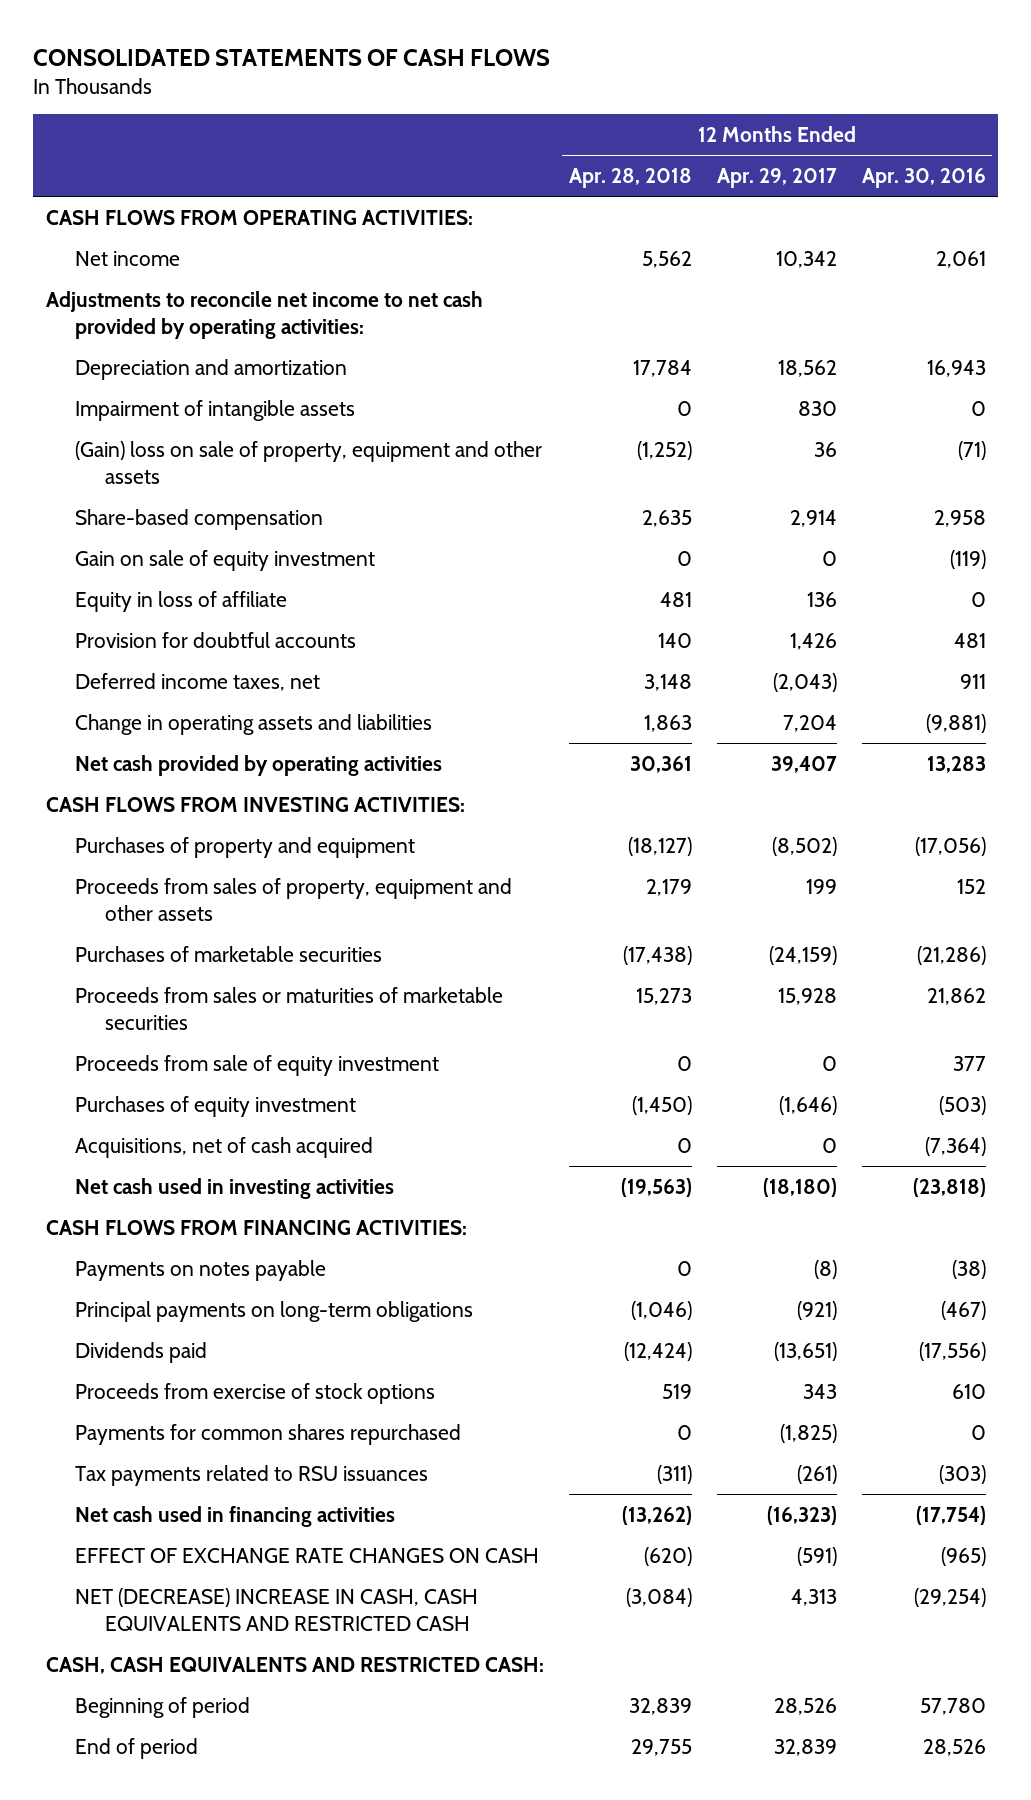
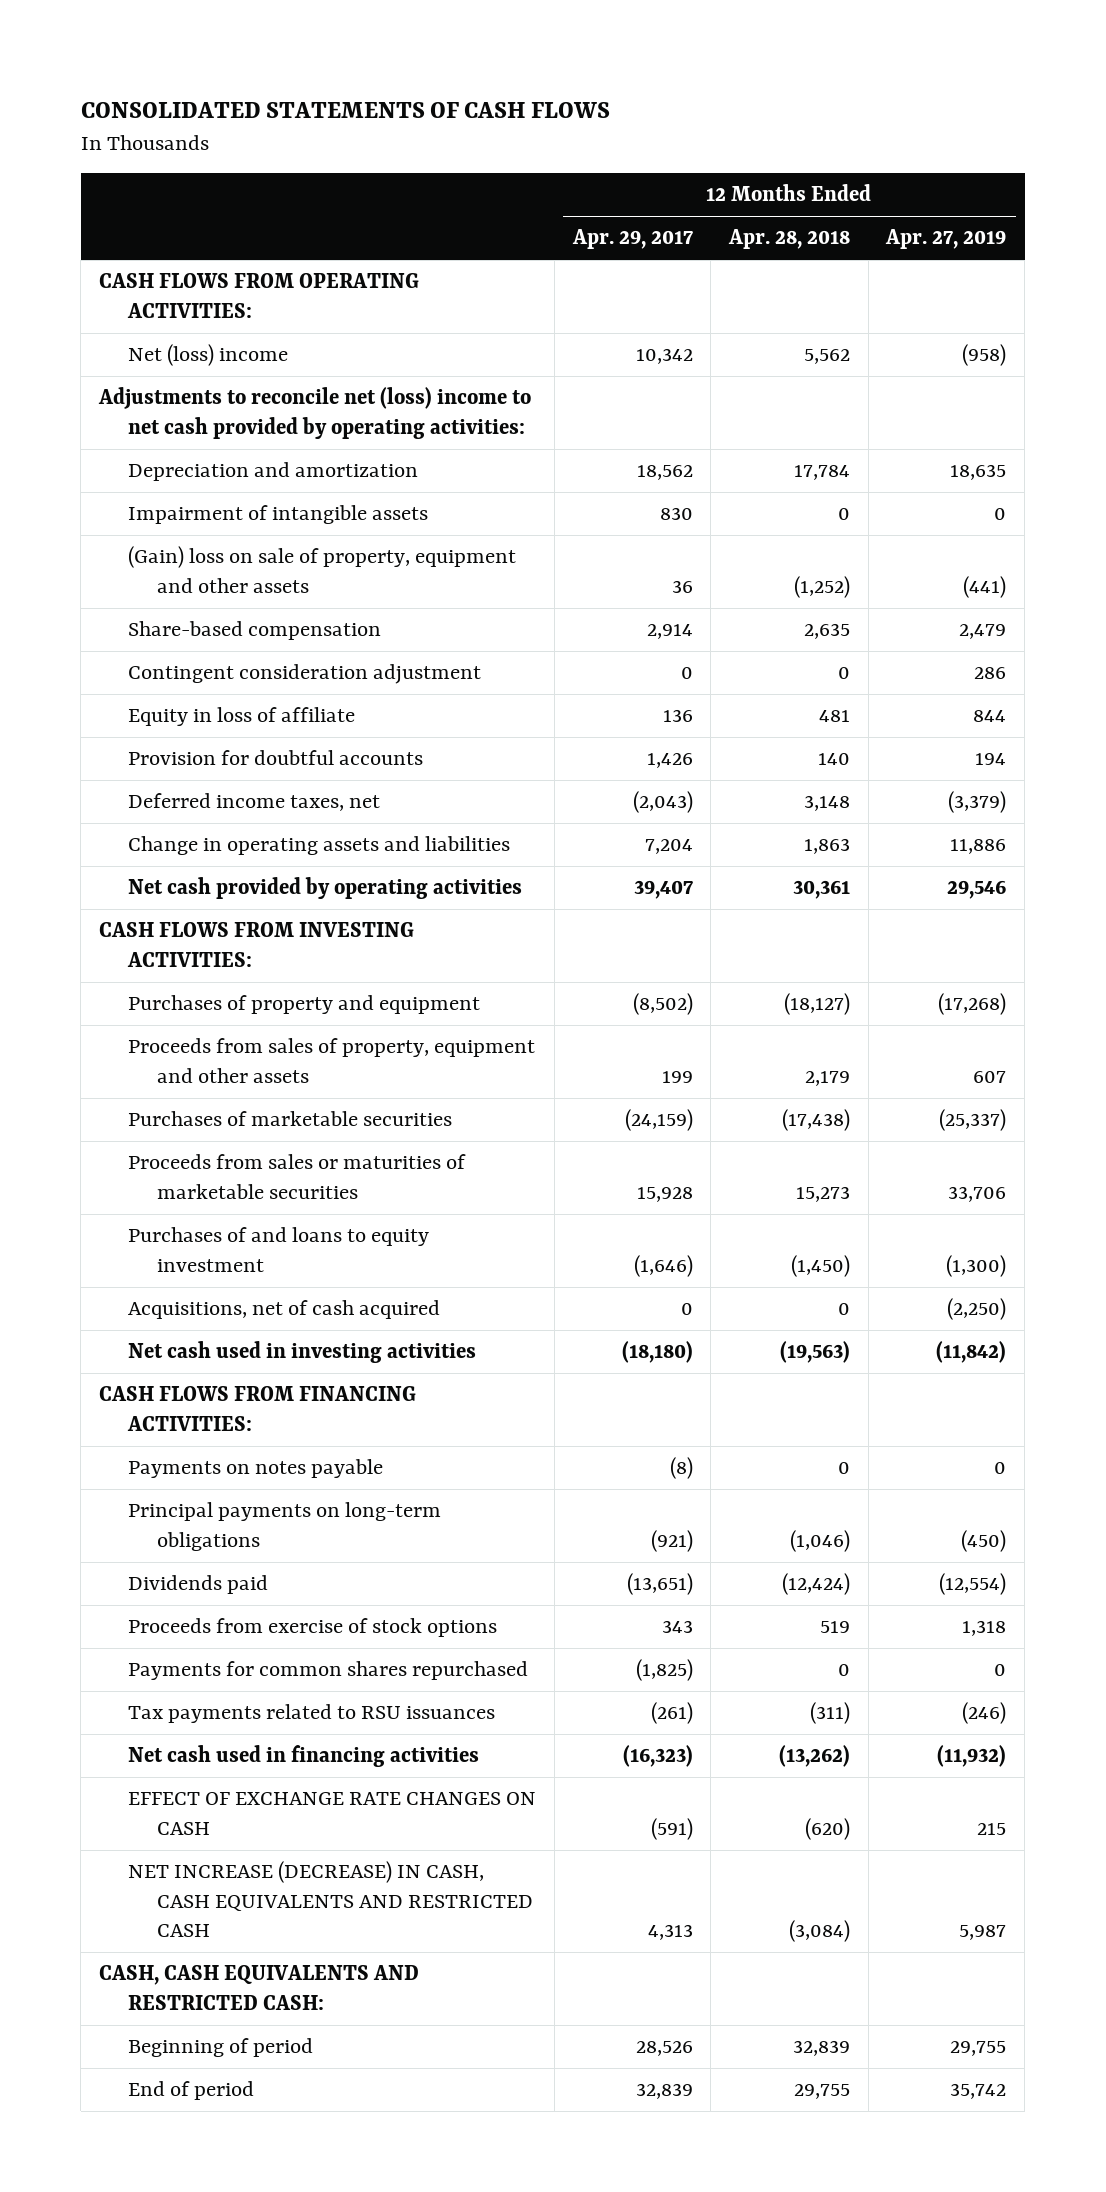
[861,168,986,189] Apr. 30, 2016 -> none
none -> [885,229,1007,250] Apr. 27, 2019
[75,250,181,266] Net income -> [128,344,289,367] Net (loss) income
[45,290,483,339] Adjustments to reconcile net income to net cash provided by operating activities: -> [98,387,532,439] Adjustments to reconcile net (loss) income to net cash provided by operating activities:
[75,549,376,571] Gain on sale of equity investment -> none
none -> [128,664,482,685] Contingent consideration adjustment
[75,1054,440,1076] Proceeds from sale of equity investment -> none
[75,1095,357,1117] Purchases of equity investment -> [128,1227,430,1272] Purchases of and loans to equity investment
[75,1587,479,1631] NET (DECREASE) INCREASE IN CASH, CASH EQUIVALENTS AND RESTRICTED CASH -> [128,1861,534,1938] NET INCREASE (DECREASE) IN CASH, CASH EQUIVALENTS AND RESTRICTED CASH

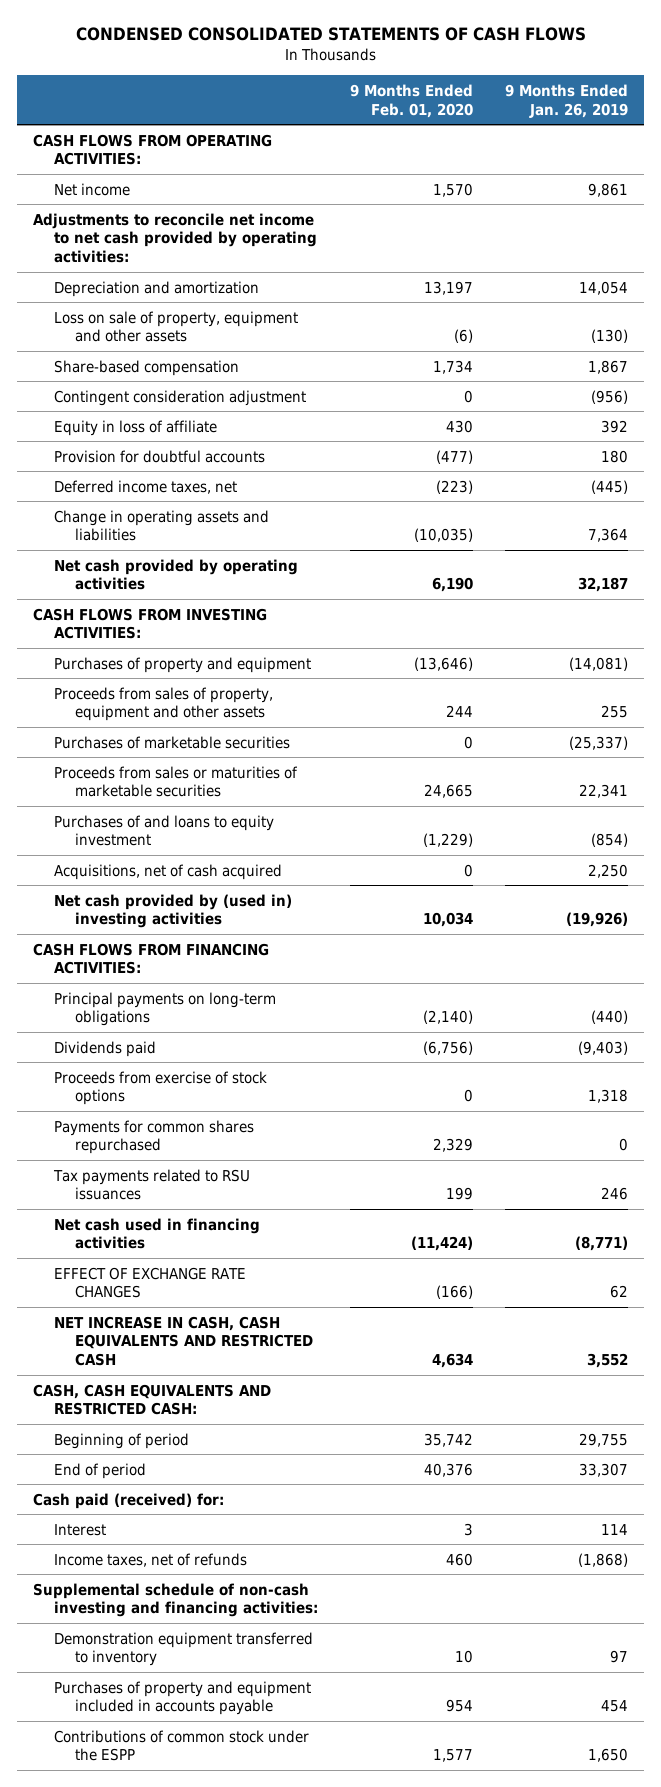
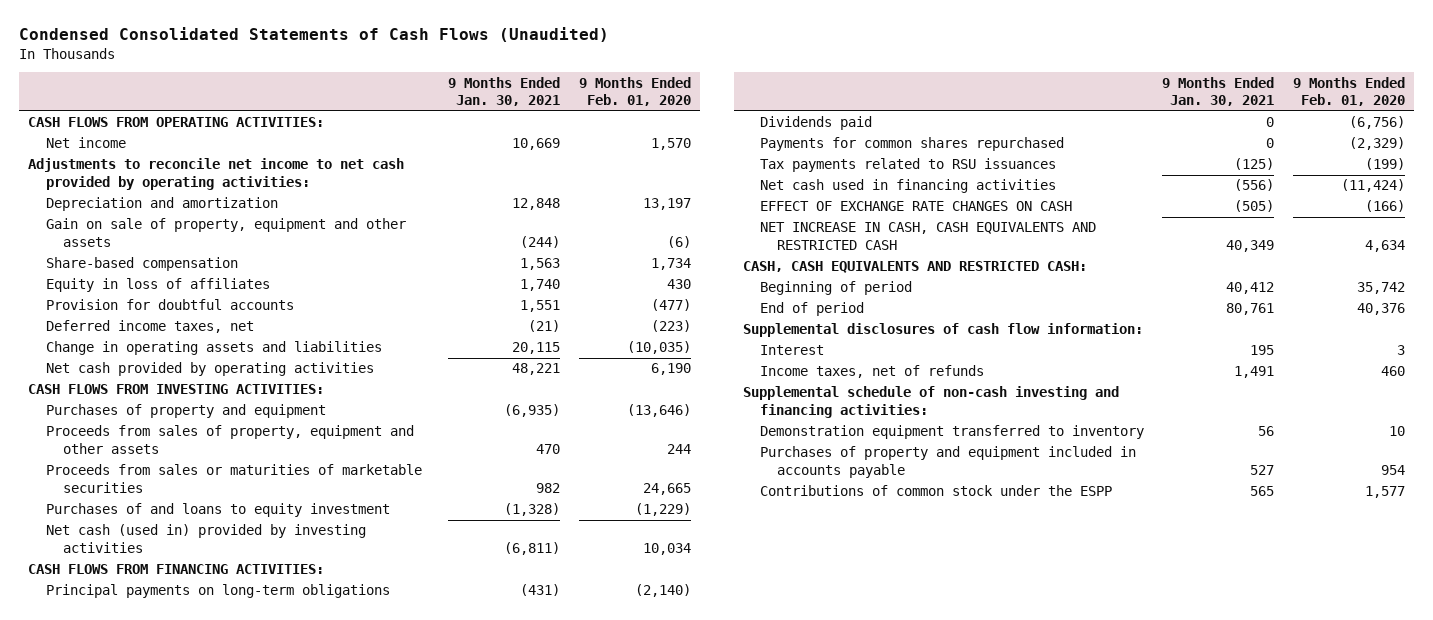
[75,27,586,42] CONDENSED CONSOLIDATED STATEMENTS OF CASH FLOWS -> [19,27,610,43] Condensed Consolidated Statements of Cash Flows (Unaudited)
[505,83,629,118] 9 Months Ended Jan. 26, 2019 -> none
none -> [448,76,561,107] 9 Months Ended Jan. 30, 2021
[53,310,298,343] Loss on sale of property, equipment and other assets -> [45,218,406,247] Gain on sale of property, equipment and other assets
[53,389,306,406] Contingent consideration adjustment -> none
[53,419,217,436] Equity in loss of affiliate -> [45,278,270,293] Equity in loss of affiliates
[53,735,290,749] Purchases of marketable securities -> none
[53,863,282,880] Acquisitions, net of cash acquired -> none
[53,893,292,929] Net cash provided by (used in) investing activities -> [45,524,366,553] Net cash (used in) provided by investing activities
[53,1070,267,1106] Proceeds from exercise of stock options -> none
[433,1138,474,1153] 2,329 -> [1348,137,1405,151] (2,329)
[446,1187,474,1201] 199 -> [1364,158,1405,171] (199)
[53,1266,246,1299] EFFECT OF EXCHANGE RATE CHANGES -> [760,201,1073,212] EFFECT OF EXCHANGE RATE CHANGES ON CASH
[32,1492,224,1509] Cash paid (received) for: -> none
none -> [742,323,1143,338] Supplemental disclosures of cash flow information:

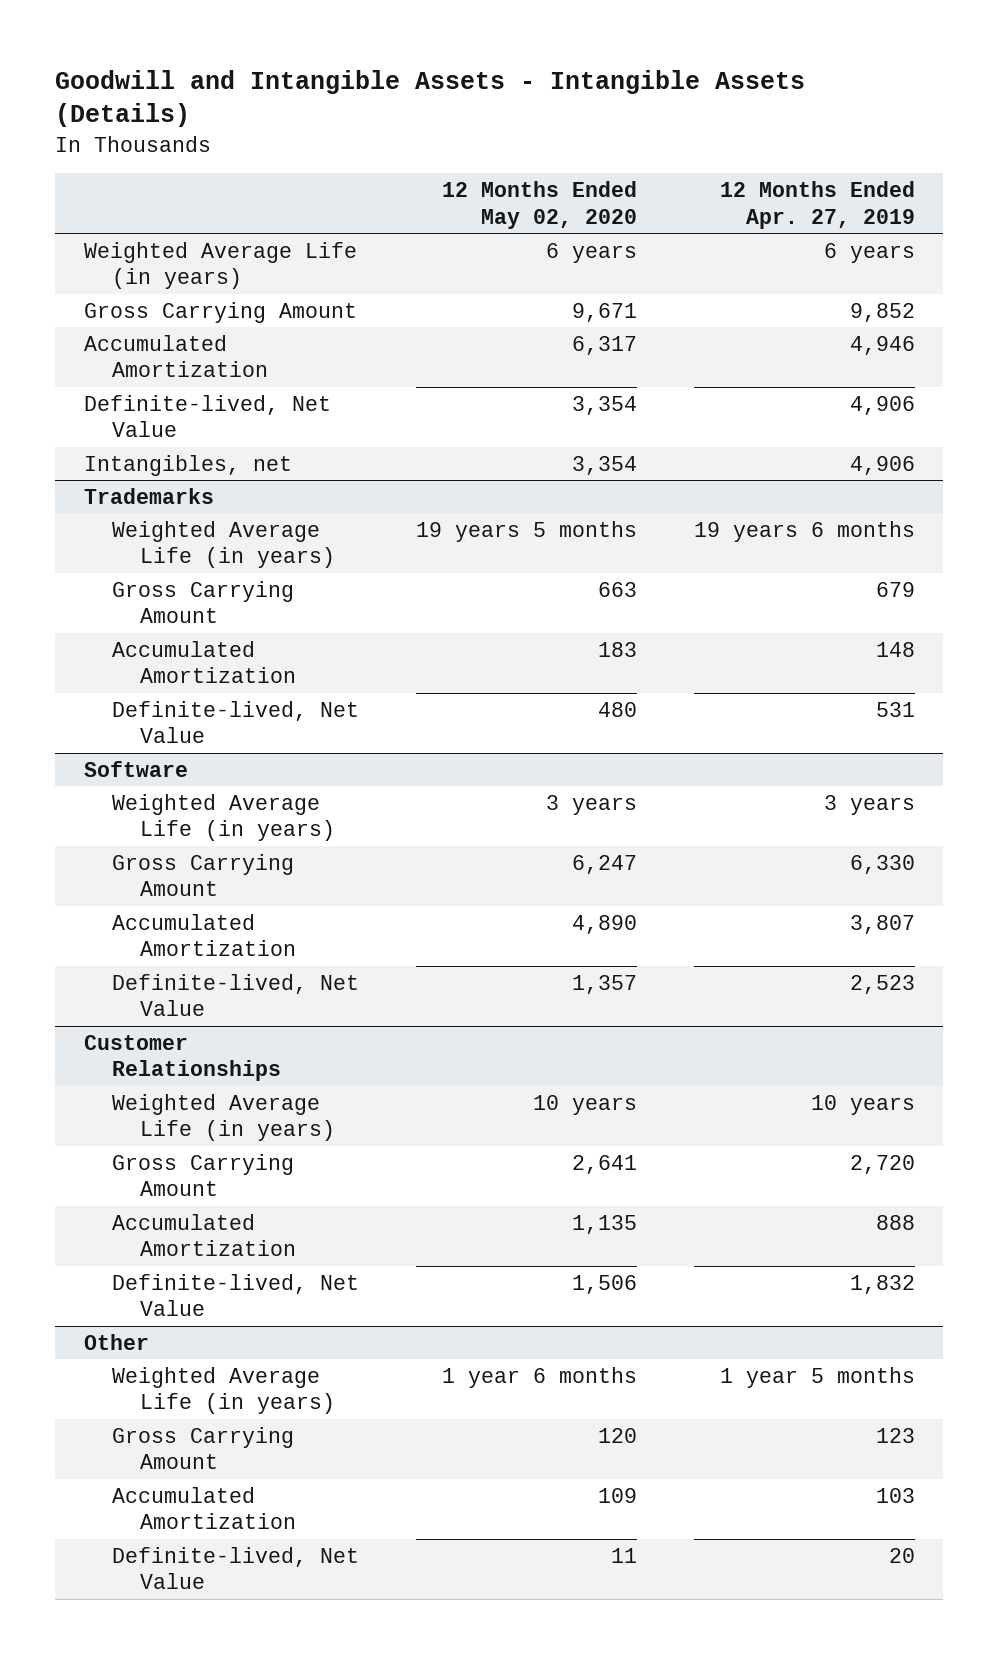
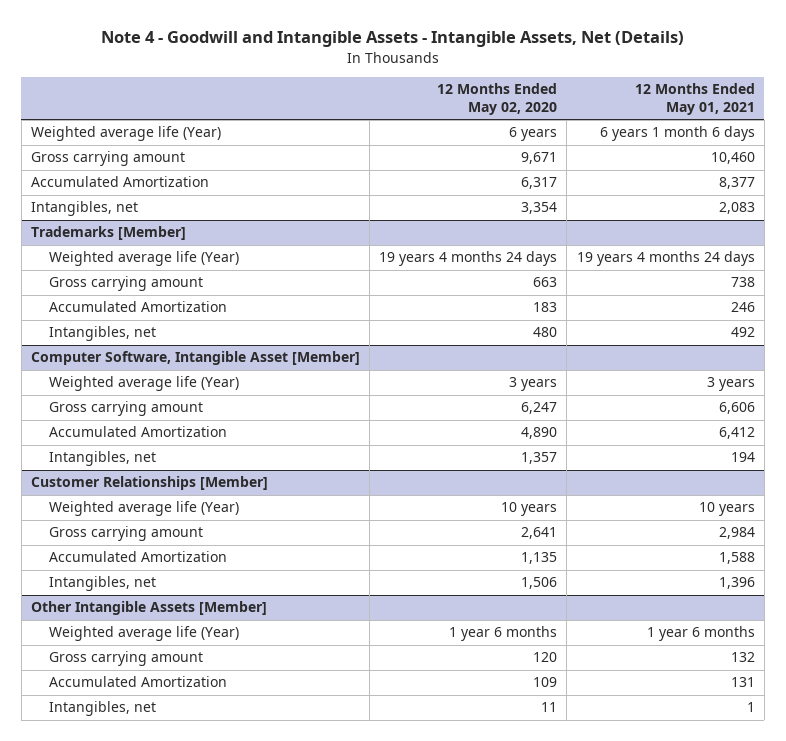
[55,69,806,128] Goodwill and Intangible Assets - Intangible Assets (Details) -> [100,31,684,48] Note 4 - Goodwill and Intangible Assets - Intangible Assets, Net (Details)
[719,181,915,229] 12 Months Ended Apr. 27, 2019 -> none
none -> [634,83,755,115] 12 Months Ended May 01, 2021
[83,241,357,290] Weighted Average Life (in years) -> [30,126,221,142] Weighted average life (Year)
[83,301,357,323] Gross Carrying Amount -> [30,151,185,167] Gross carrying amount
[83,394,331,438] Definite-lived, Net Value -> none
[83,487,214,504] Trademarks -> [30,226,186,241] Trademarks [Member]
[111,520,336,569] Weighted Average Life (in years) -> [49,251,240,267] Weighted average life (Year)
[415,520,637,542] 19 years 5 months -> [379,251,558,267] 19 years 4 months 24 days
[111,580,294,624] Gross Carrying Amount -> [49,276,204,292] Gross carrying amount
[111,700,359,744] Definite-lived, Net Value -> [49,326,157,342] Intangibles, net
[83,760,188,777] Software -> [30,351,360,366] Computer Software, Intangible Asset [Member]
[111,793,336,842] Weighted Average Life (in years) -> [49,376,240,392] Weighted average life (Year)
[111,853,294,897] Gross Carrying Amount -> [49,401,204,417] Gross carrying amount
[111,973,359,1017] Definite-lived, Net Value -> [49,451,157,467] Intangibles, net
[83,1034,281,1082] Customer Relationships -> [30,476,268,491] Customer Relationships [Member]
[111,1093,336,1142] Weighted Average Life (in years) -> [49,501,240,517] Weighted average life (Year)
[111,1153,294,1197] Gross Carrying Amount -> [49,526,204,542] Gross carrying amount
[83,1333,149,1350] Other -> none
[111,1273,359,1317] Definite-lived, Net Value -> [49,576,157,592] Intangibles, net
none -> [30,601,267,616] Other Intangible Assets [Member]
[111,1366,336,1415] Weighted Average Life (in years) -> [49,626,240,642] Weighted average life (Year)
[111,1426,294,1470] Gross Carrying Amount -> [49,651,204,667] Gross carrying amount
[111,1546,359,1590] Definite-lived, Net Value -> [49,701,157,717] Intangibles, net

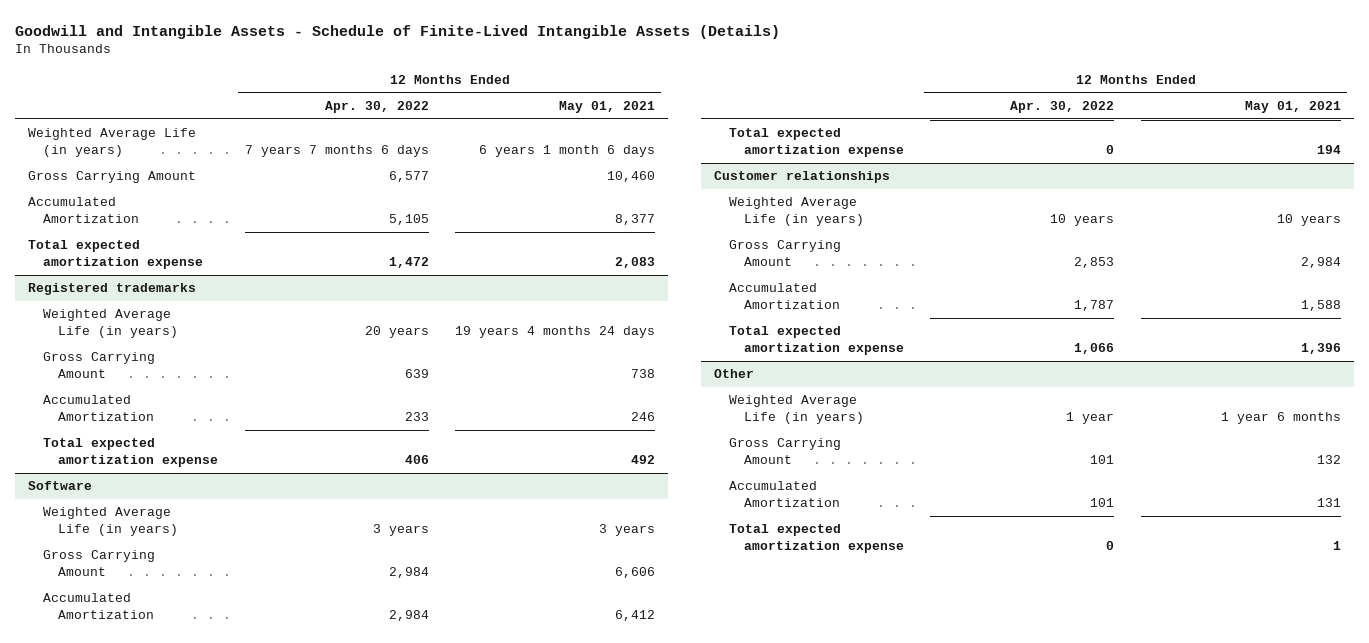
[100,31,684,48] Note 4 - Goodwill and Intangible Assets - Intangible Assets, Net (Details) -> [15,24,781,39] Goodwill and Intangible Assets - Schedule of Finite-Lived Intangible Assets (Details)
[437,83,558,115] 12 Months Ended May 02, 2020 -> none
none -> [324,100,429,113] Apr. 30, 2022
[30,126,221,142] Weighted average life (Year) -> [28,128,197,158] Weighted Average Life (in years)
[30,151,185,167] Gross carrying amount -> [28,171,197,184] Gross Carrying Amount
[30,201,138,217] Intangibles, net -> [28,240,204,270] Total expected amortization expense
[30,226,186,241] Trademarks [Member] -> [28,283,197,296] Registered trademarks
[49,251,240,267] Weighted average life (Year) -> [43,309,179,339] Weighted Average Life (in years)
[49,276,204,292] Gross carrying amount -> [43,352,156,379] Gross Carrying Amount
[49,326,157,342] Intangibles, net -> [43,438,219,468] Total expected amortization expense
[30,351,360,366] Computer Software, Intangible Asset [Member] -> [28,481,93,491] Software
[49,376,240,392] Weighted average life (Year) -> [43,507,179,537] Weighted Average Life (in years)
[49,401,204,417] Gross carrying amount -> [43,550,156,577] Gross Carrying Amount
[49,451,157,467] Intangibles, net -> [729,128,905,158] Total expected amortization expense
[30,476,268,491] Customer Relationships [Member] -> [714,171,891,184] Customer relationships
[49,501,240,517] Weighted average life (Year) -> [729,197,865,227] Weighted Average Life (in years)
[49,526,204,542] Gross carrying amount -> [729,240,842,267] Gross Carrying Amount
[49,576,157,592] Intangibles, net -> [729,326,905,356] Total expected amortization expense
[30,601,267,616] Other Intangible Assets [Member] -> [714,369,755,379] Other
[49,626,240,642] Weighted average life (Year) -> [729,395,865,425] Weighted Average Life (in years)
[49,651,204,667] Gross carrying amount -> [729,438,842,465] Gross Carrying Amount
[49,701,157,717] Intangibles, net -> [729,524,905,554] Total expected amortization expense

